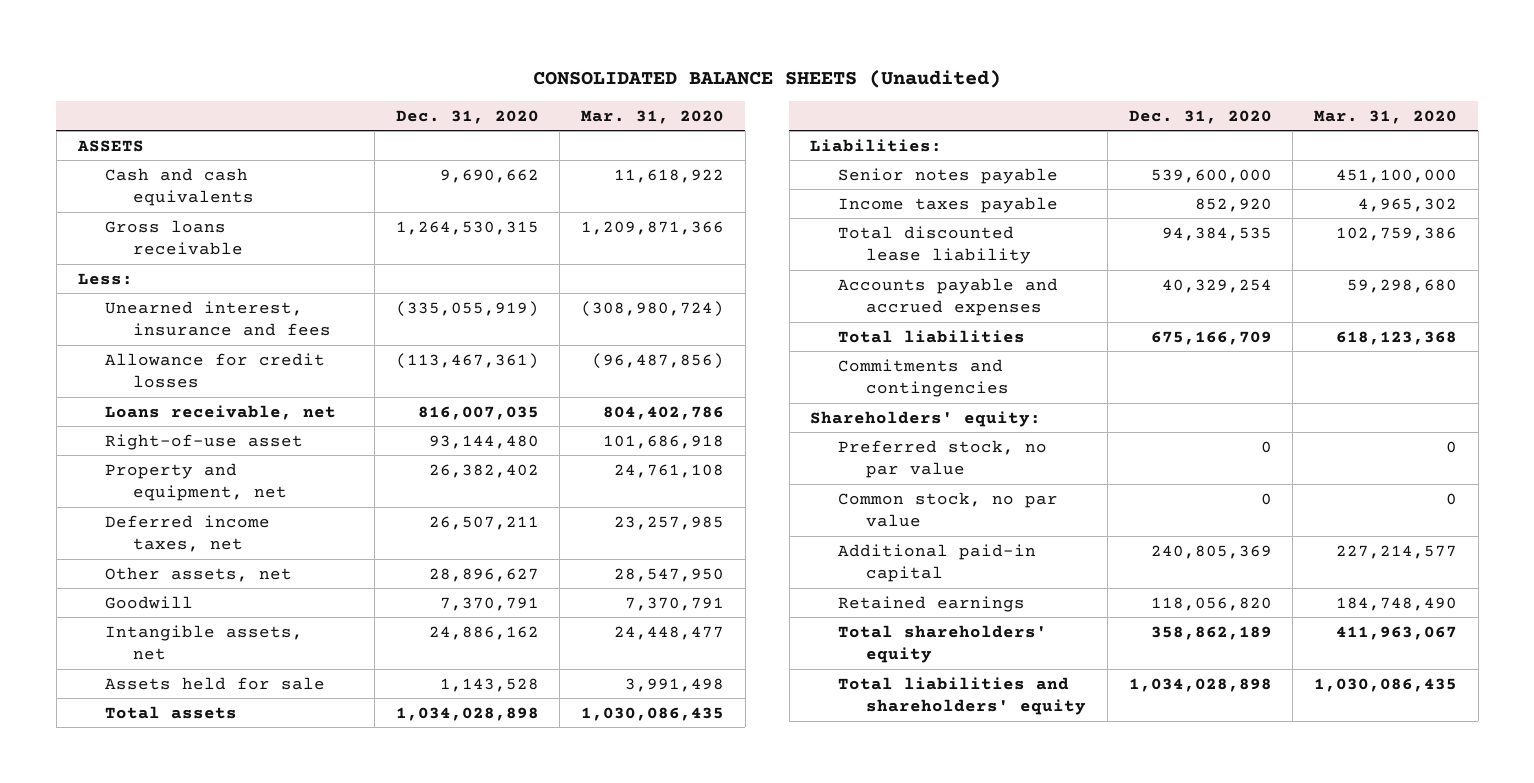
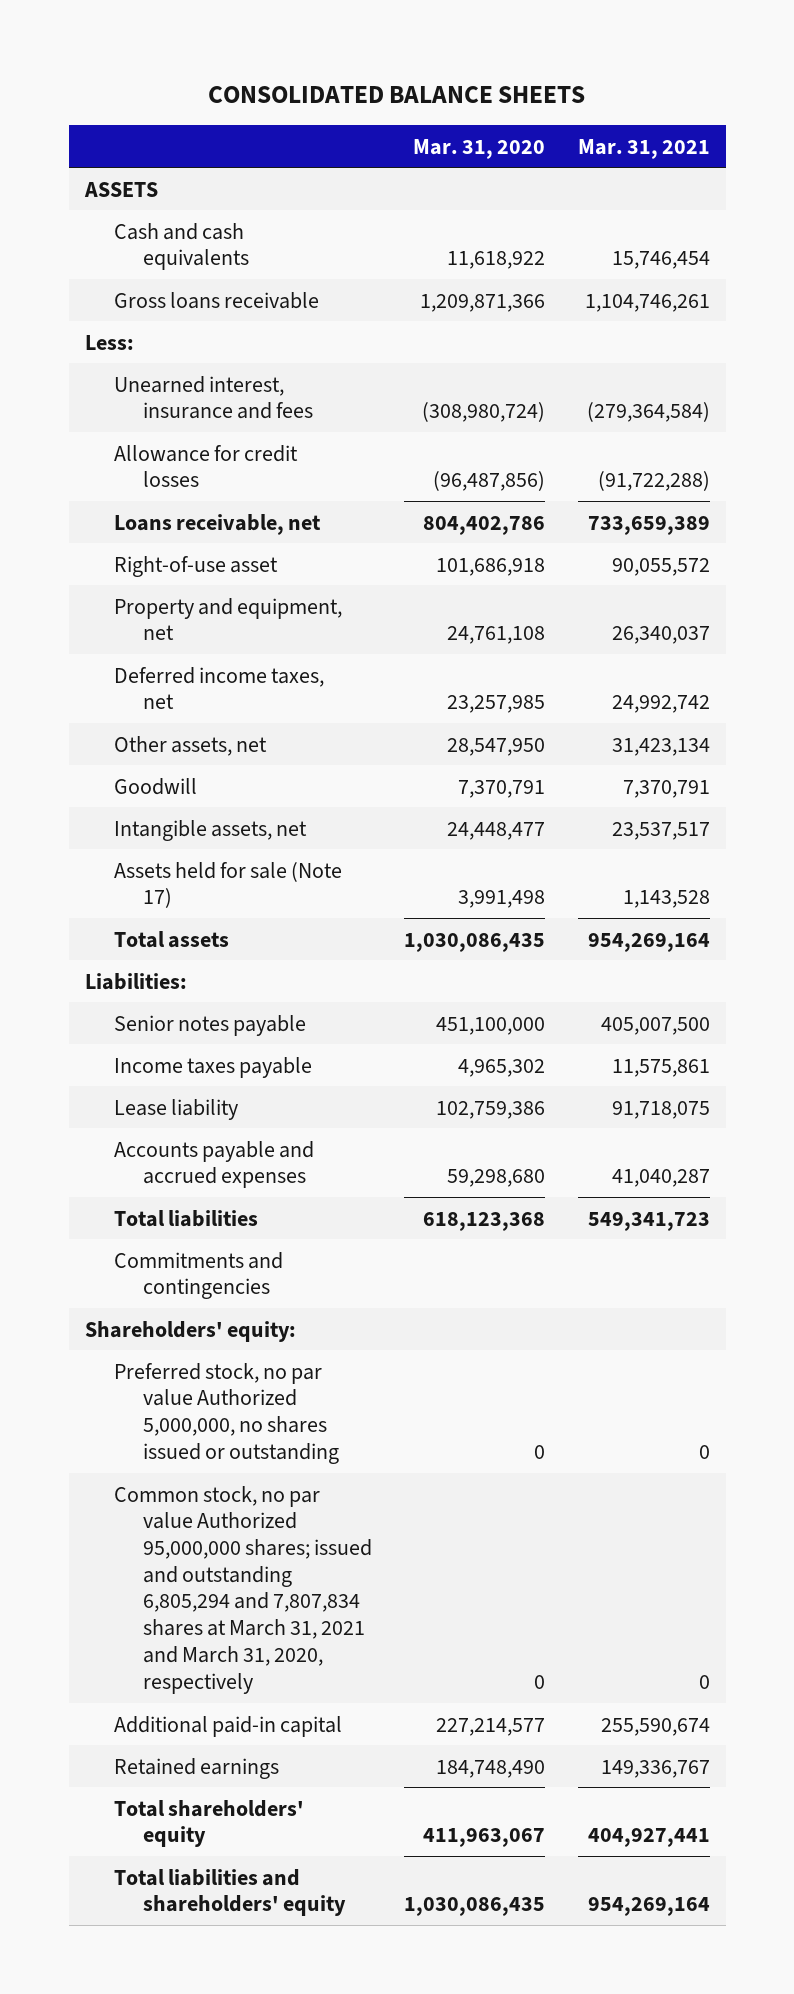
[533,69,1002,88] CONSOLIDATED BALANCE SHEETS (Unaudited) -> [208,85,586,103] CONSOLIDATED BALANCE SHEETS
[395,109,539,124] Dec. 31, 2020 -> none
none -> [577,138,710,159] Mar. 31, 2021
[105,676,326,690] Assets held for sale -> [113,861,342,909] Assets held for sale (Note 17)
[838,225,1032,265] Total discounted lease liability -> [113,1098,238,1120] Lease liability
[838,439,1048,479] Preferred stock, no par value -> [113,1362,340,1464] Preferred stock, no par value Authorized 5,000,000, no shares issued or outstanding
[838,491,1059,528] Common stock, no par value -> [113,1485,373,1694] Common stock, no par value Authorized 95,000,000 shares; issued and outstanding 6,805,294 and 7,807,834 shares at March 31, 2021 and March 31, 2020, respectively

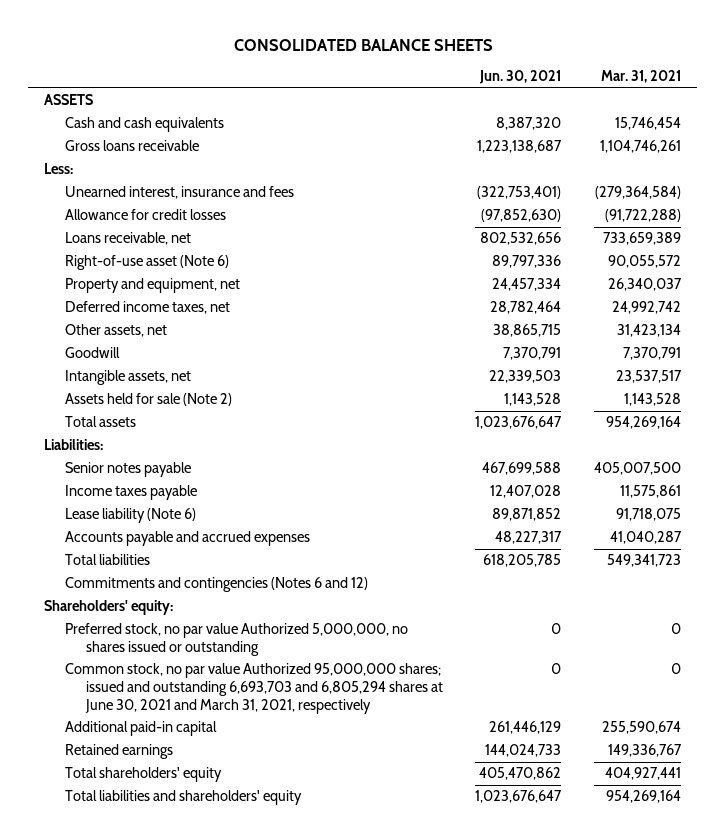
[413,138,546,159] Mar. 31, 2020 -> none
none -> [479,70,562,85] Jun. 30, 2021
[113,555,278,577] Right-of-use asset -> [65,255,230,271] Right-of-use asset (Note 6)
[113,861,342,909] Assets held for sale (Note 17) -> [65,393,233,407] Assets held for sale (Note 2)
[113,1098,238,1120] Lease liability -> [65,508,197,524] Lease liability (Note 6)
[113,1251,283,1300] Commitments and contingencies -> [65,577,369,593] Commitments and contingencies (Notes 6 and 12)
[113,1485,373,1694] Common stock, no par value Authorized 95,000,000 shares; issued and outstanding 6,805,294 and 7,807,834 shares at March 31, 2021 and March 31, 2020, respectively -> [65,663,443,714] Common stock, no par value Authorized 95,000,000 shares; issued and outstanding 6,693,703 and 6,805,294 shares at June 30, 2021 and March 31, 2021, respectively

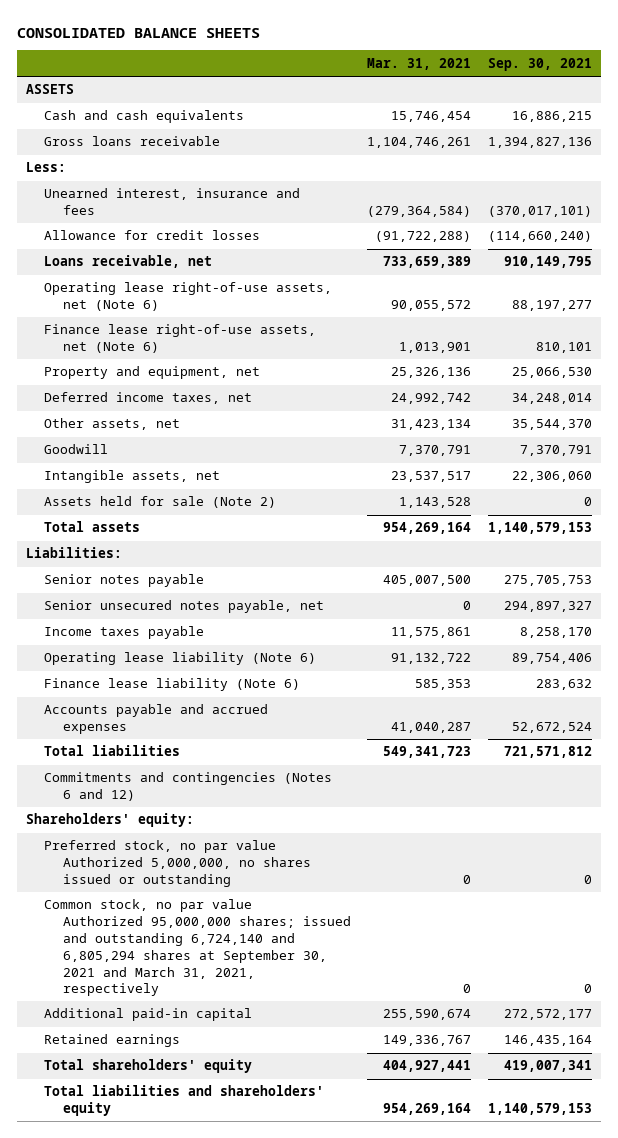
[479,70,562,85] Jun. 30, 2021 -> none
none -> [488,57,593,71] Sep. 30, 2021
[65,255,230,271] Right-of-use asset (Note 6) -> [44,282,333,312] Operating lease right-of-use assets, net (Note 6)
none -> [44,324,317,354] Finance lease right-of-use assets, net (Note 6)
[607,278,682,292] 26,340,037 -> [391,367,472,379] 25,326,136
none -> [44,600,325,614] Senior unsecured notes payable, net
[65,508,197,524] Lease liability (Note 6) -> [44,652,317,666] Operating lease liability (Note 6)
[615,508,681,522] 91,718,075 -> [391,653,472,665] 91,132,722
none -> [44,678,301,692] Finance lease liability (Note 6)
[65,663,443,714] Common stock, no par value Authorized 95,000,000 shares; issued and outstanding 6,693,703 and 6,805,294 shares at June 30, 2021 and March 31, 2021, respectively -> [44,899,351,997] Common stock, no par value Authorized 95,000,000 shares; issued and outstanding 6,724,140 and 6,805,294 shares at September 30, 2021 and March 31, 2021, respectively

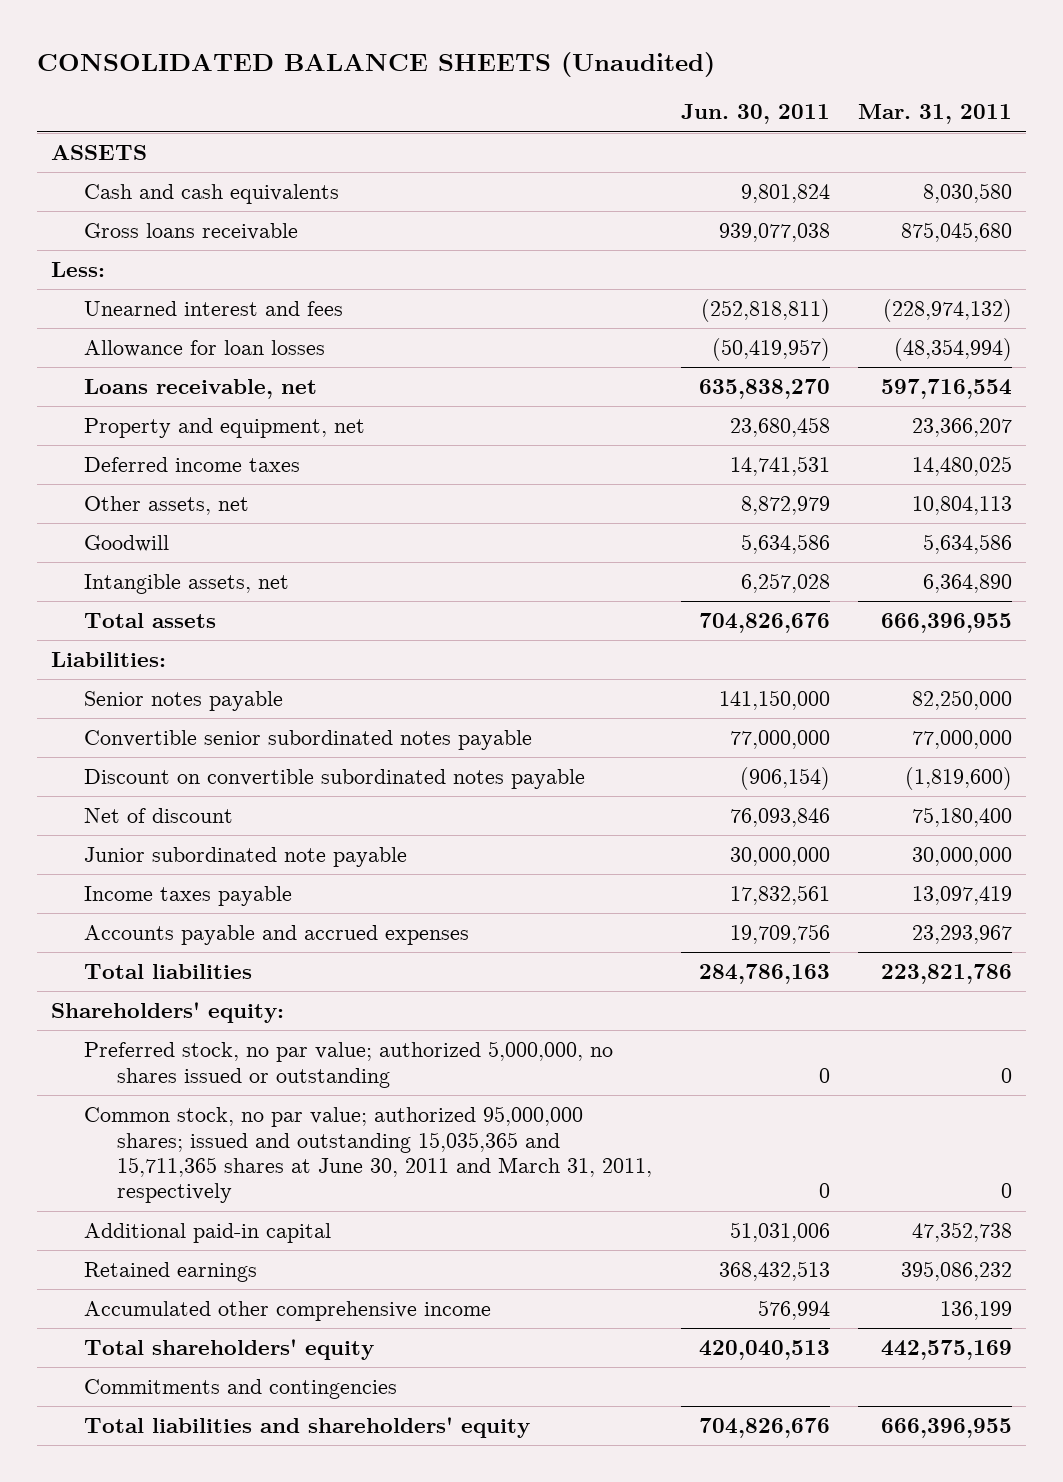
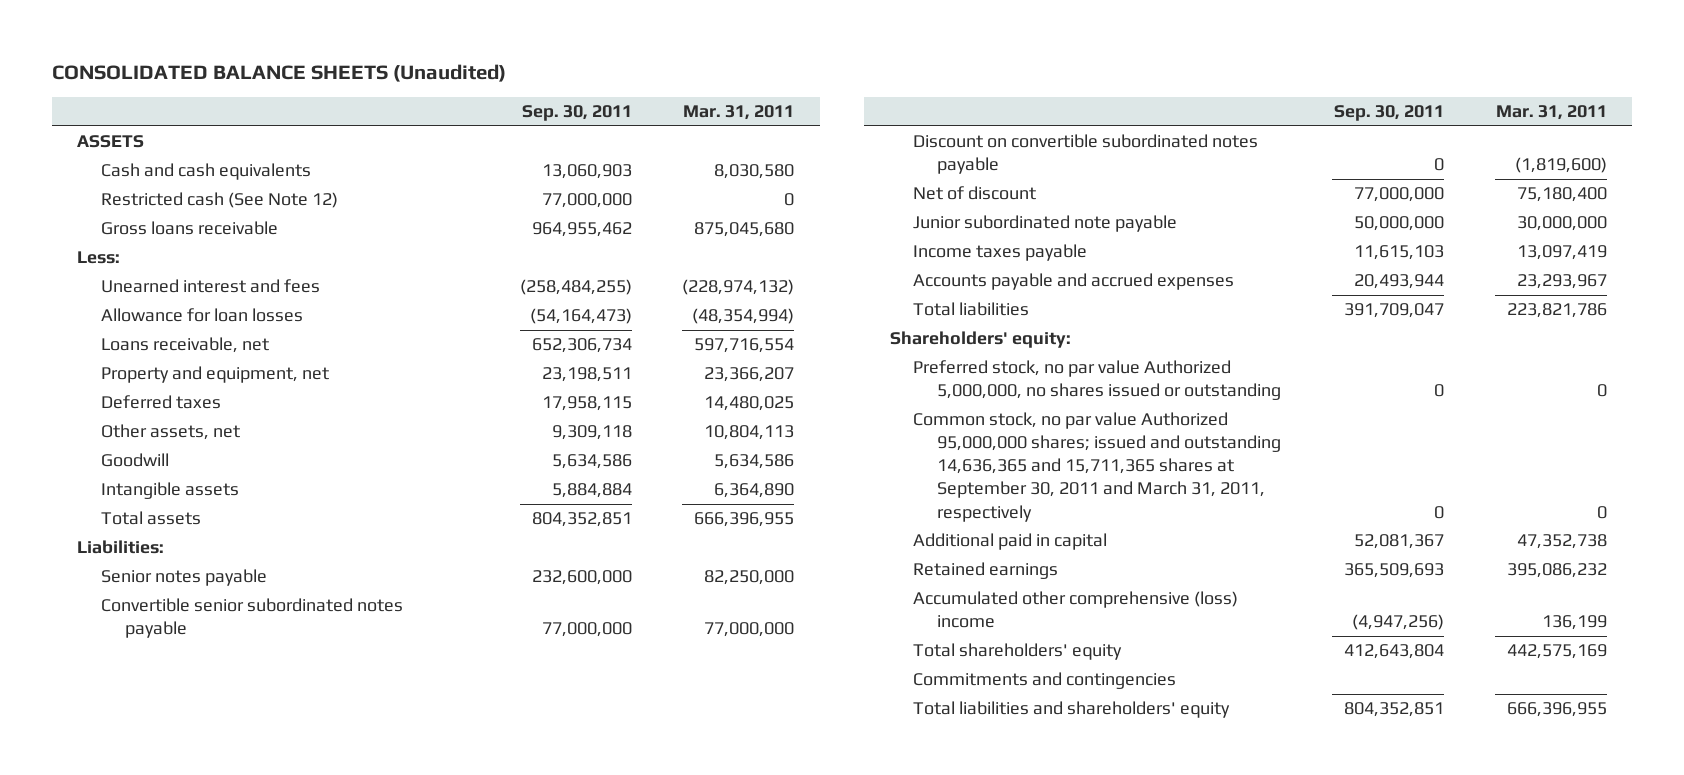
[680,104,830,125] Jun. 30, 2011 -> none
none -> [521,105,632,122] Sep. 30, 2011
none -> [100,192,338,209] Restricted cash (See Note 12)
[84,457,301,473] Deferred income taxes -> [100,395,221,410] Deferred taxes
[84,574,290,595] Intangible assets, net -> [100,482,239,500] Intangible assets
[84,1041,614,1088] Preferred stock, no par value; authorized 5,000,000, no shares issued or outstanding -> [913,360,1282,401] Preferred stock, no par value Authorized 5,000,000, no shares issued or outstanding
[84,1106,653,1204] Common stock, no par value; authorized 95,000,000 shares; issued and outstanding 15,035,365 and 15,711,365 shares at June 30, 2011 and March 31, 2011, respectively -> [913,412,1282,522] Common stock, no par value Authorized 95,000,000 shares; issued and outstanding 14,636,365 and 15,711,365 shares at September 30, 2011 and March 31, 2011, respectively
[84,1223,332,1244] Additional paid-in capital -> [913,533,1108,551] Additional paid in capital
[84,1301,492,1322] Accumulated other comprehensive income -> [913,591,1239,629] Accumulated other comprehensive (loss) income

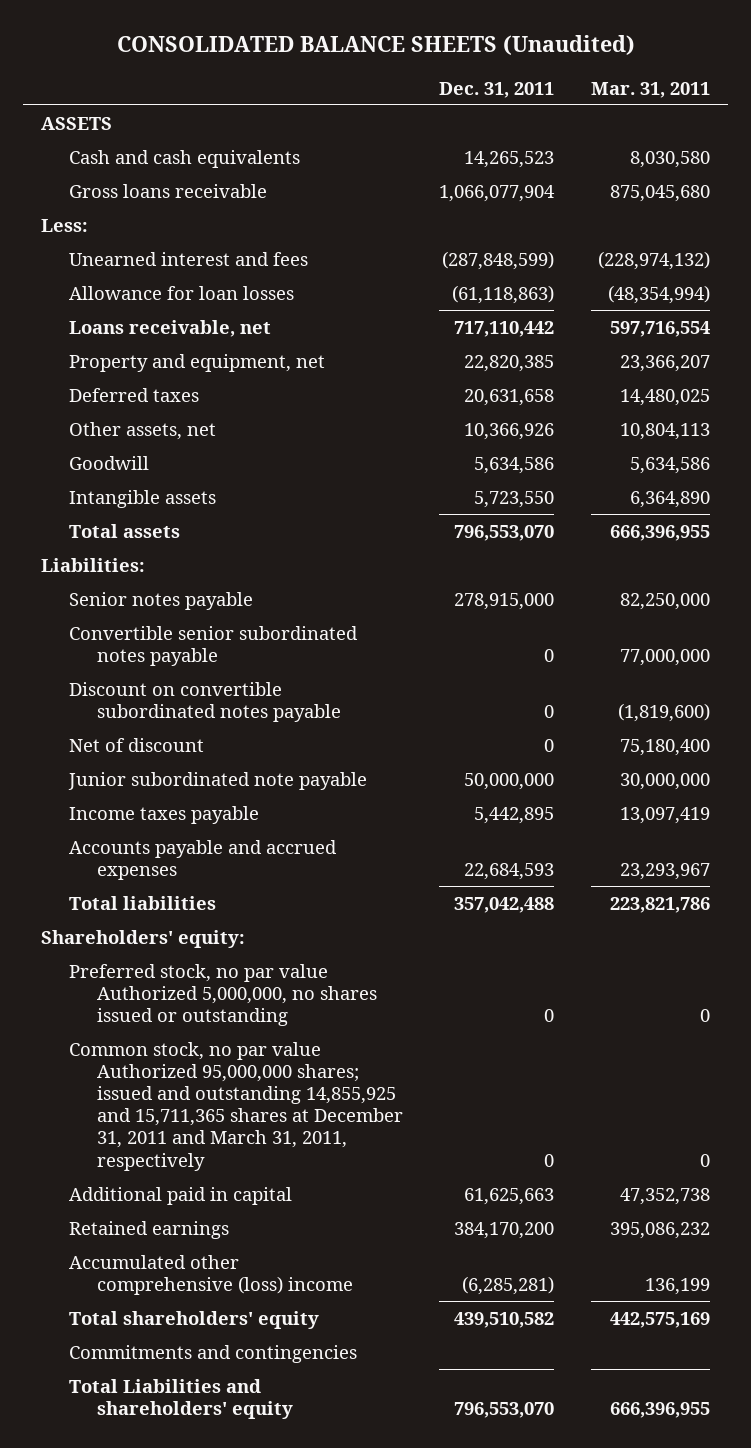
[521,105,632,122] Sep. 30, 2011 -> none
none -> [439,81,555,98] Dec. 31, 2011
[100,192,338,209] Restricted cash (See Note 12) -> none
[913,412,1282,522] Common stock, no par value Authorized 95,000,000 shares; issued and outstanding 14,636,365 and 15,711,365 shares at September 30, 2011 and March 31, 2011, respectively -> [68,1041,403,1171] Common stock, no par value Authorized 95,000,000 shares; issued and outstanding 14,855,925 and 15,711,365 shares at December 31, 2011 and March 31, 2011, respectively
[913,701,1231,719] Total liabilities and shareholders' equity -> [68,1378,293,1419] Total Liabilities and shareholders' equity

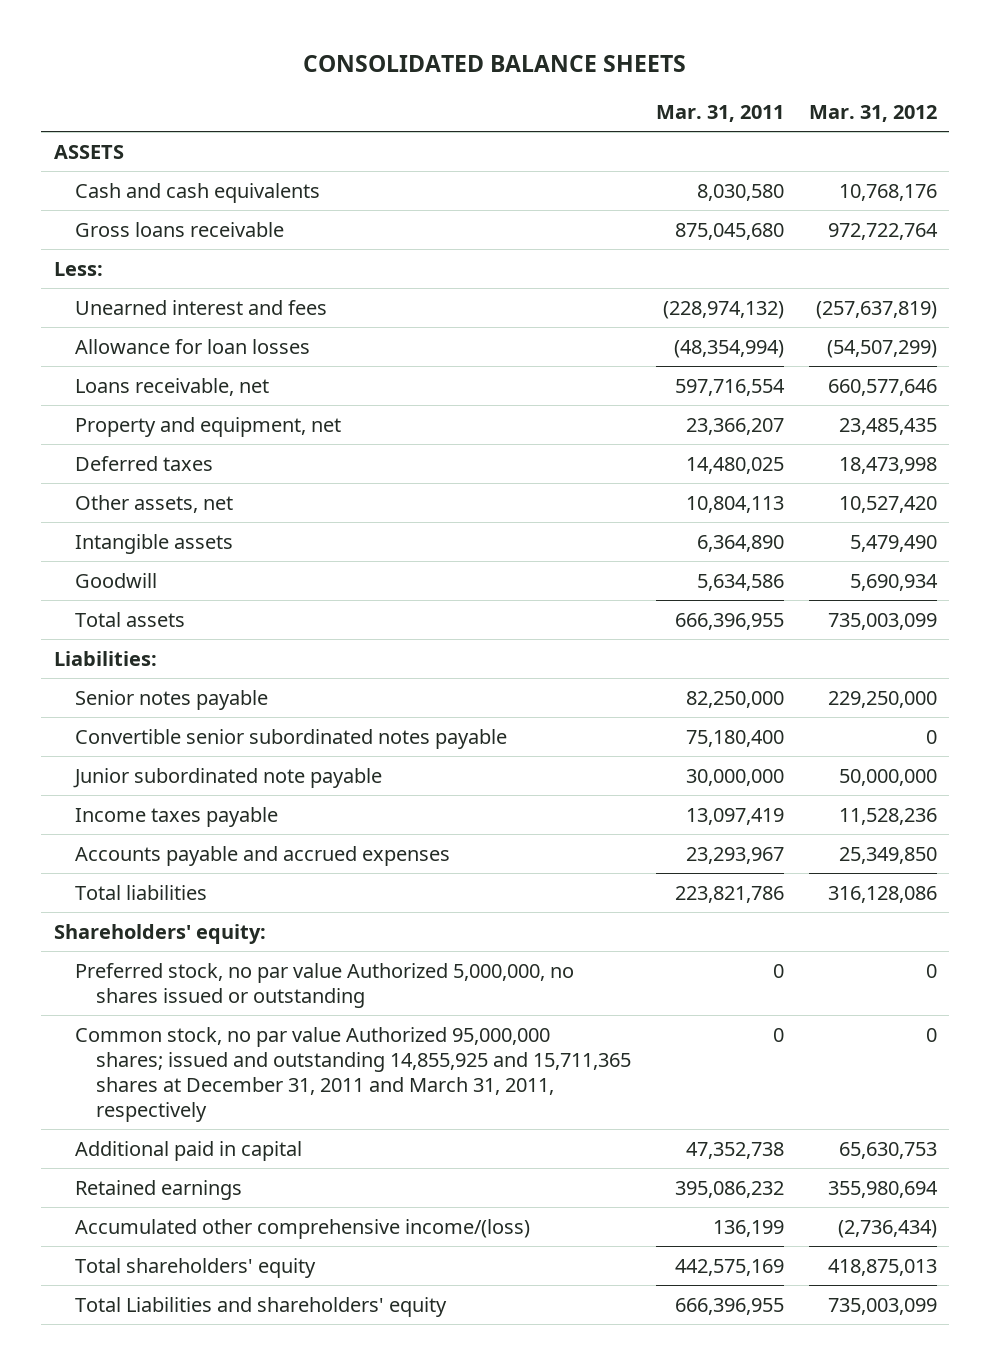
[116,35,635,56] CONSOLIDATED BALANCE SHEETS (Unaudited) -> [303,55,687,73] CONSOLIDATED BALANCE SHEETS
[439,81,555,98] Dec. 31, 2011 -> none
none -> [808,104,937,122] Mar. 31, 2012
[68,455,149,470] Goodwill -> [74,572,157,588] Goodwill
[68,681,341,722] Discount on convertible subordinated notes payable -> none
[68,737,204,752] Net of discount -> none
[619,648,710,666] 77,000,000 -> [685,729,784,747] 75,180,400
[68,1254,353,1295] Accumulated other comprehensive (loss) income -> [74,1218,530,1239] Accumulated other comprehensive income/(loss)
[68,1344,357,1363] Commitments and contingencies -> none

